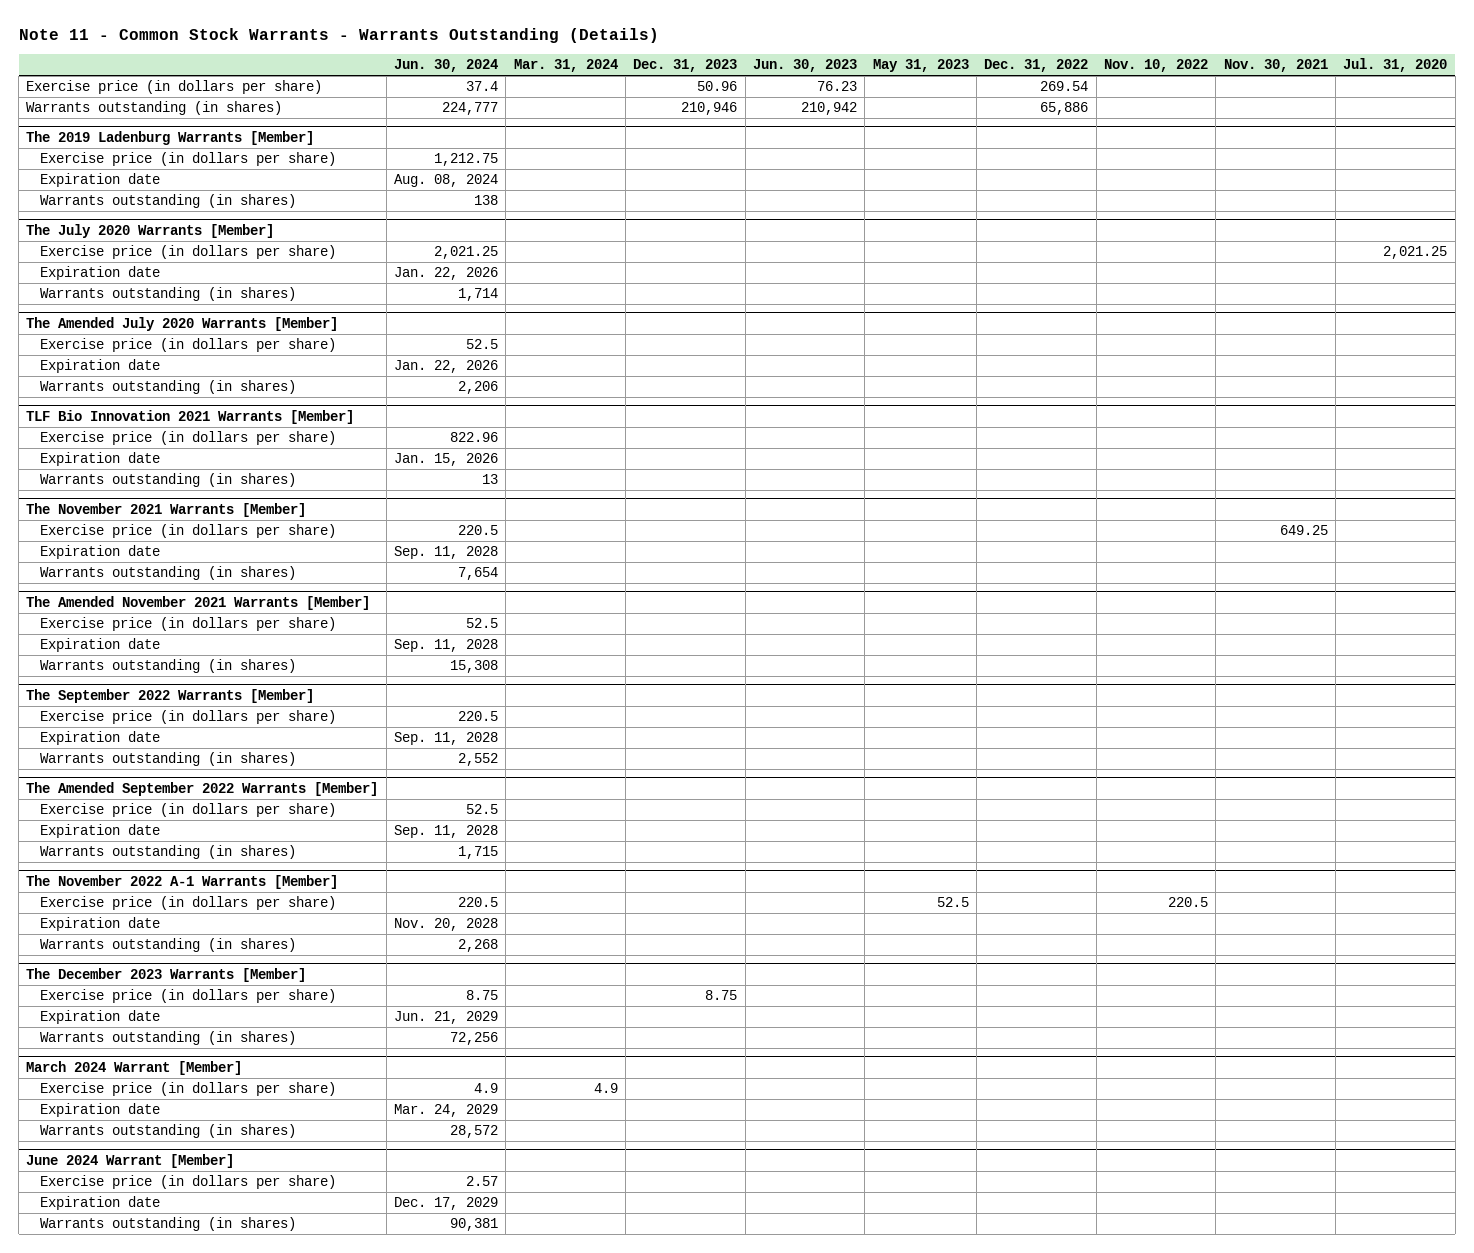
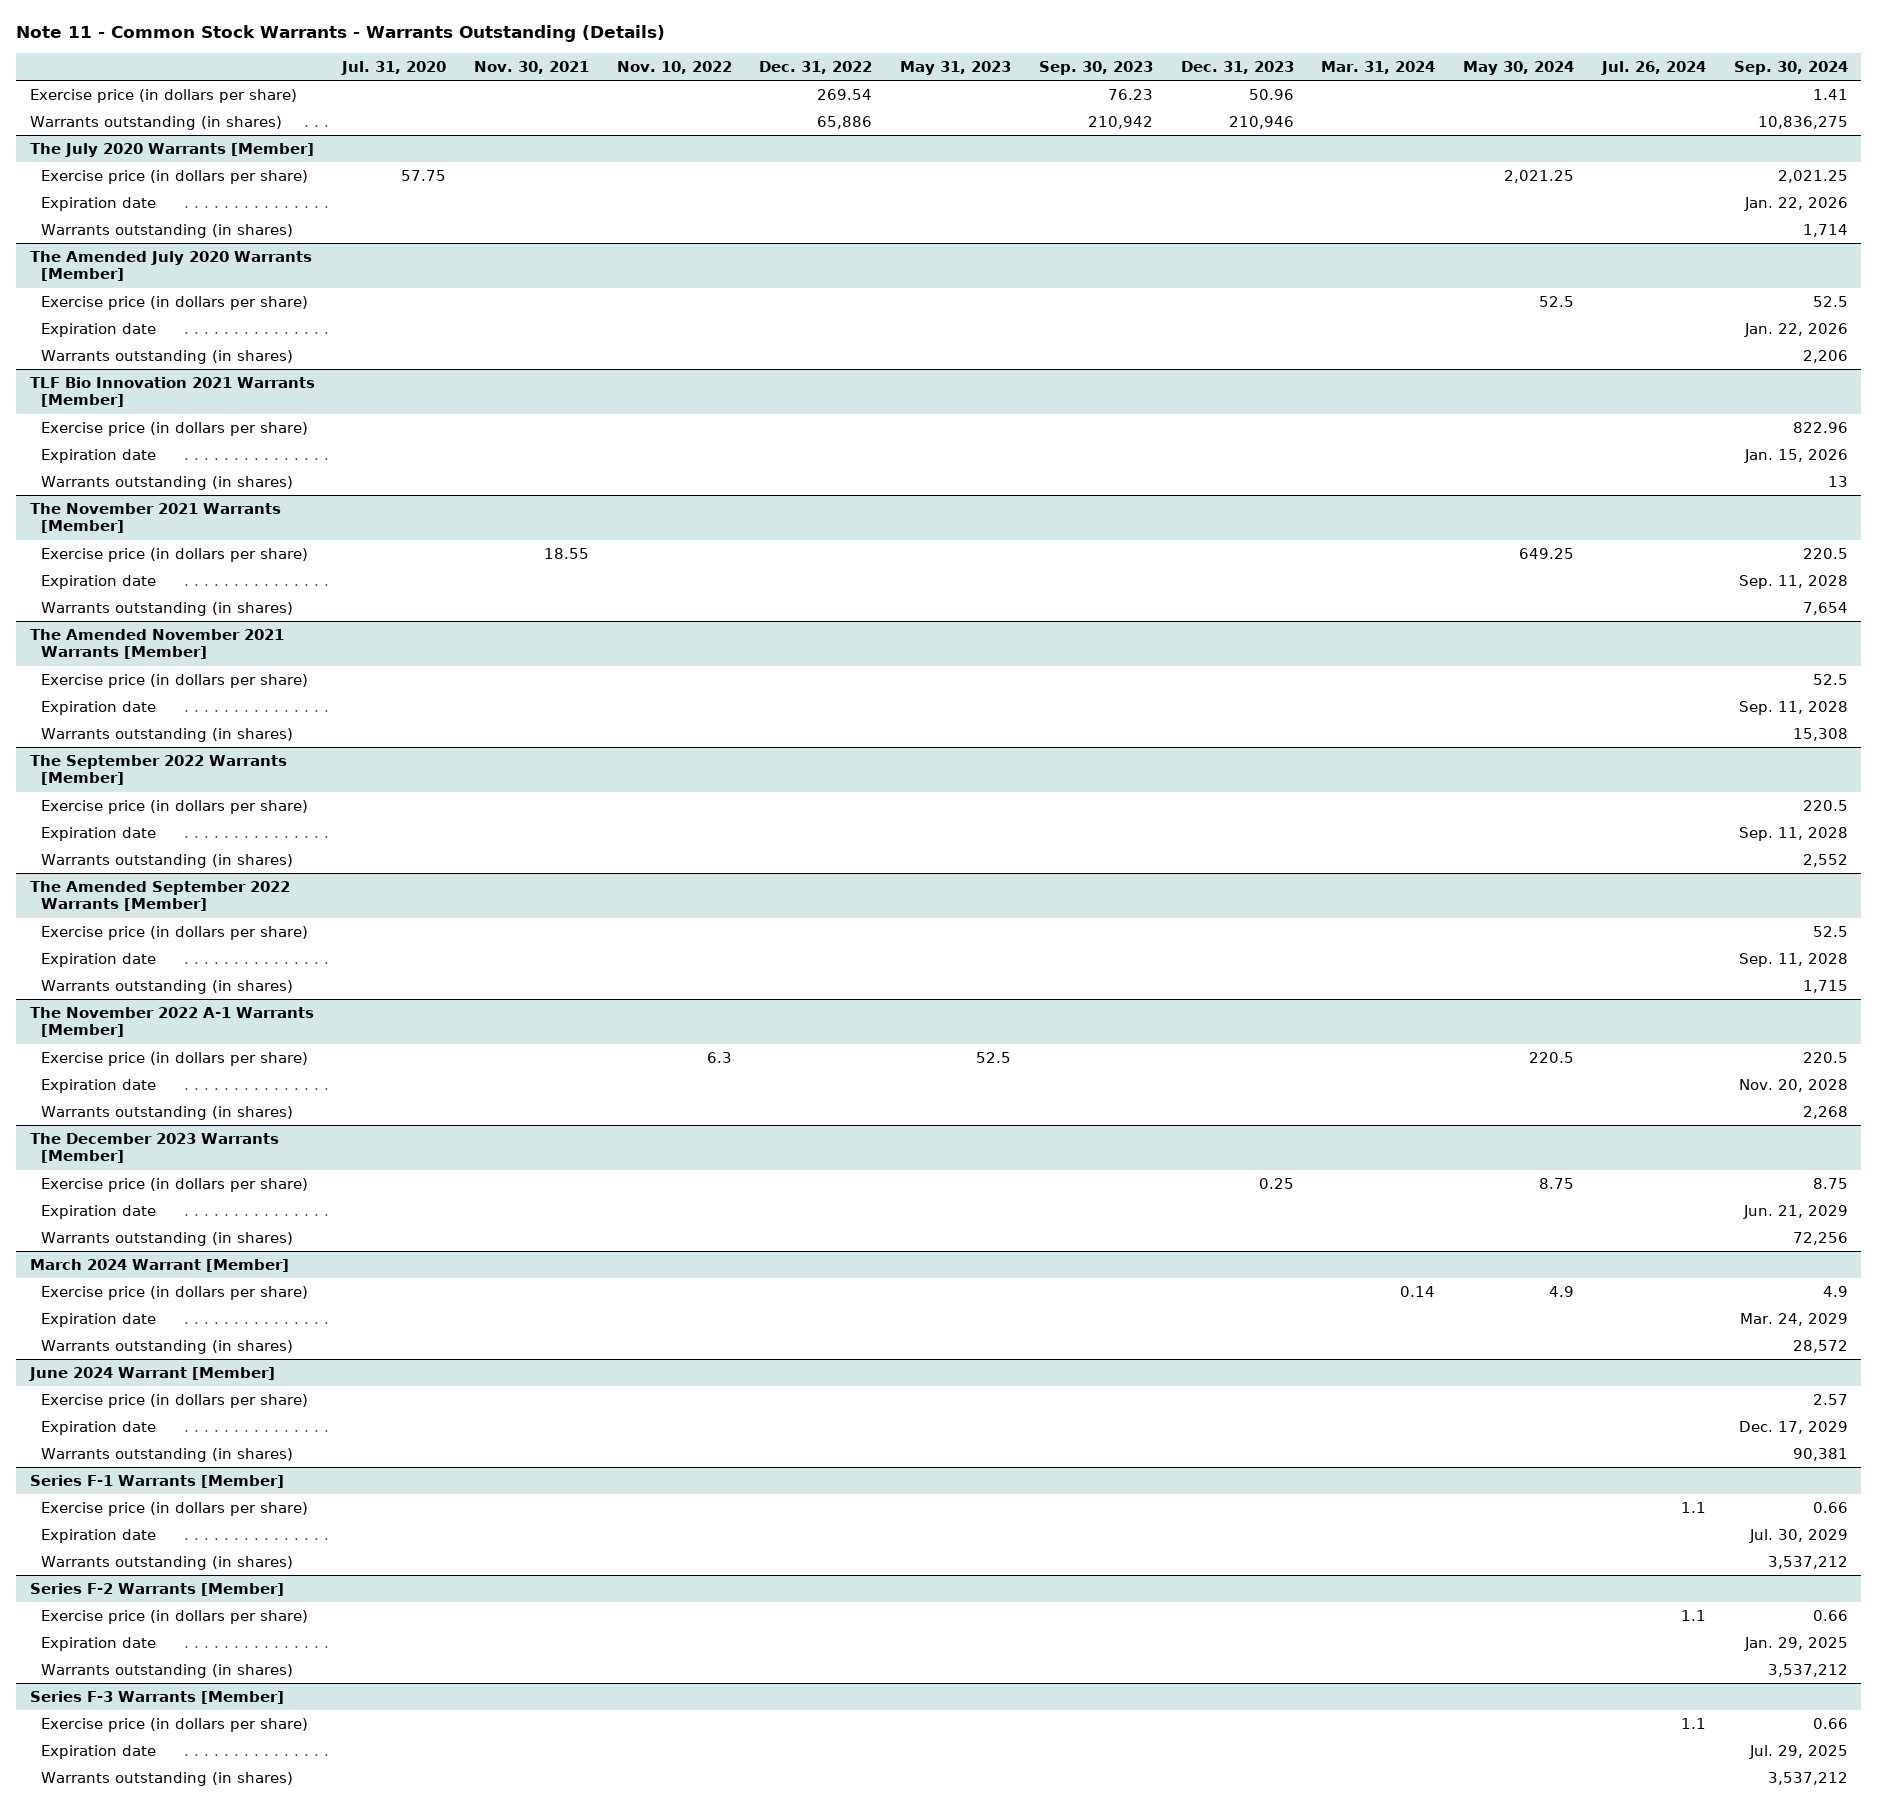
[394,59,499,73] Jun. 30, 2024 -> none
[753,59,858,73] Jun. 30, 2023 -> none
none -> [1038,60,1153,75] Sep. 30, 2023
none -> [1463,60,1575,75] May 30, 2024
none -> [1600,60,1706,75] Jul. 26, 2024
none -> [1733,60,1848,75] Sep. 30, 2024
[26,130,315,145] The 2019 Ladenburg Warrants [Member] -> none
[40,152,337,167] Exercise price (in dollars per share) -> none
[40,173,161,188] Expiration date -> none
[40,194,297,209] Warrants outstanding (in shares) -> none
[1383,246,1448,260] 2,021.25 -> [401,169,447,181] 57.75
[1279,525,1328,536] 649.25 -> [544,547,590,559] 18.55
[1168,897,1209,908] 220.5 -> [706,1051,732,1063] 6.3
[705,990,738,1001] 8.75 -> [1258,1177,1294,1189] 0.25
[593,1083,618,1094] 4.9 -> [1400,1285,1436,1297] 0.14
none -> [29,1474,284,1488] Series F-1 Warrants [Member]
none -> [40,1501,308,1516] Exercise price (in dollars per share)
none -> [40,1528,156,1543] Expiration date
none -> [40,1555,293,1570] Warrants outstanding (in shares)
none -> [29,1582,284,1596] Series F-2 Warrants [Member]
none -> [40,1609,308,1624] Exercise price (in dollars per share)
none -> [40,1636,156,1651] Expiration date
none -> [40,1663,293,1678] Warrants outstanding (in shares)
none -> [29,1690,284,1704] Series F-3 Warrants [Member]
none -> [40,1717,308,1732] Exercise price (in dollars per share)
none -> [40,1744,156,1759] Expiration date
none -> [40,1771,293,1786] Warrants outstanding (in shares)

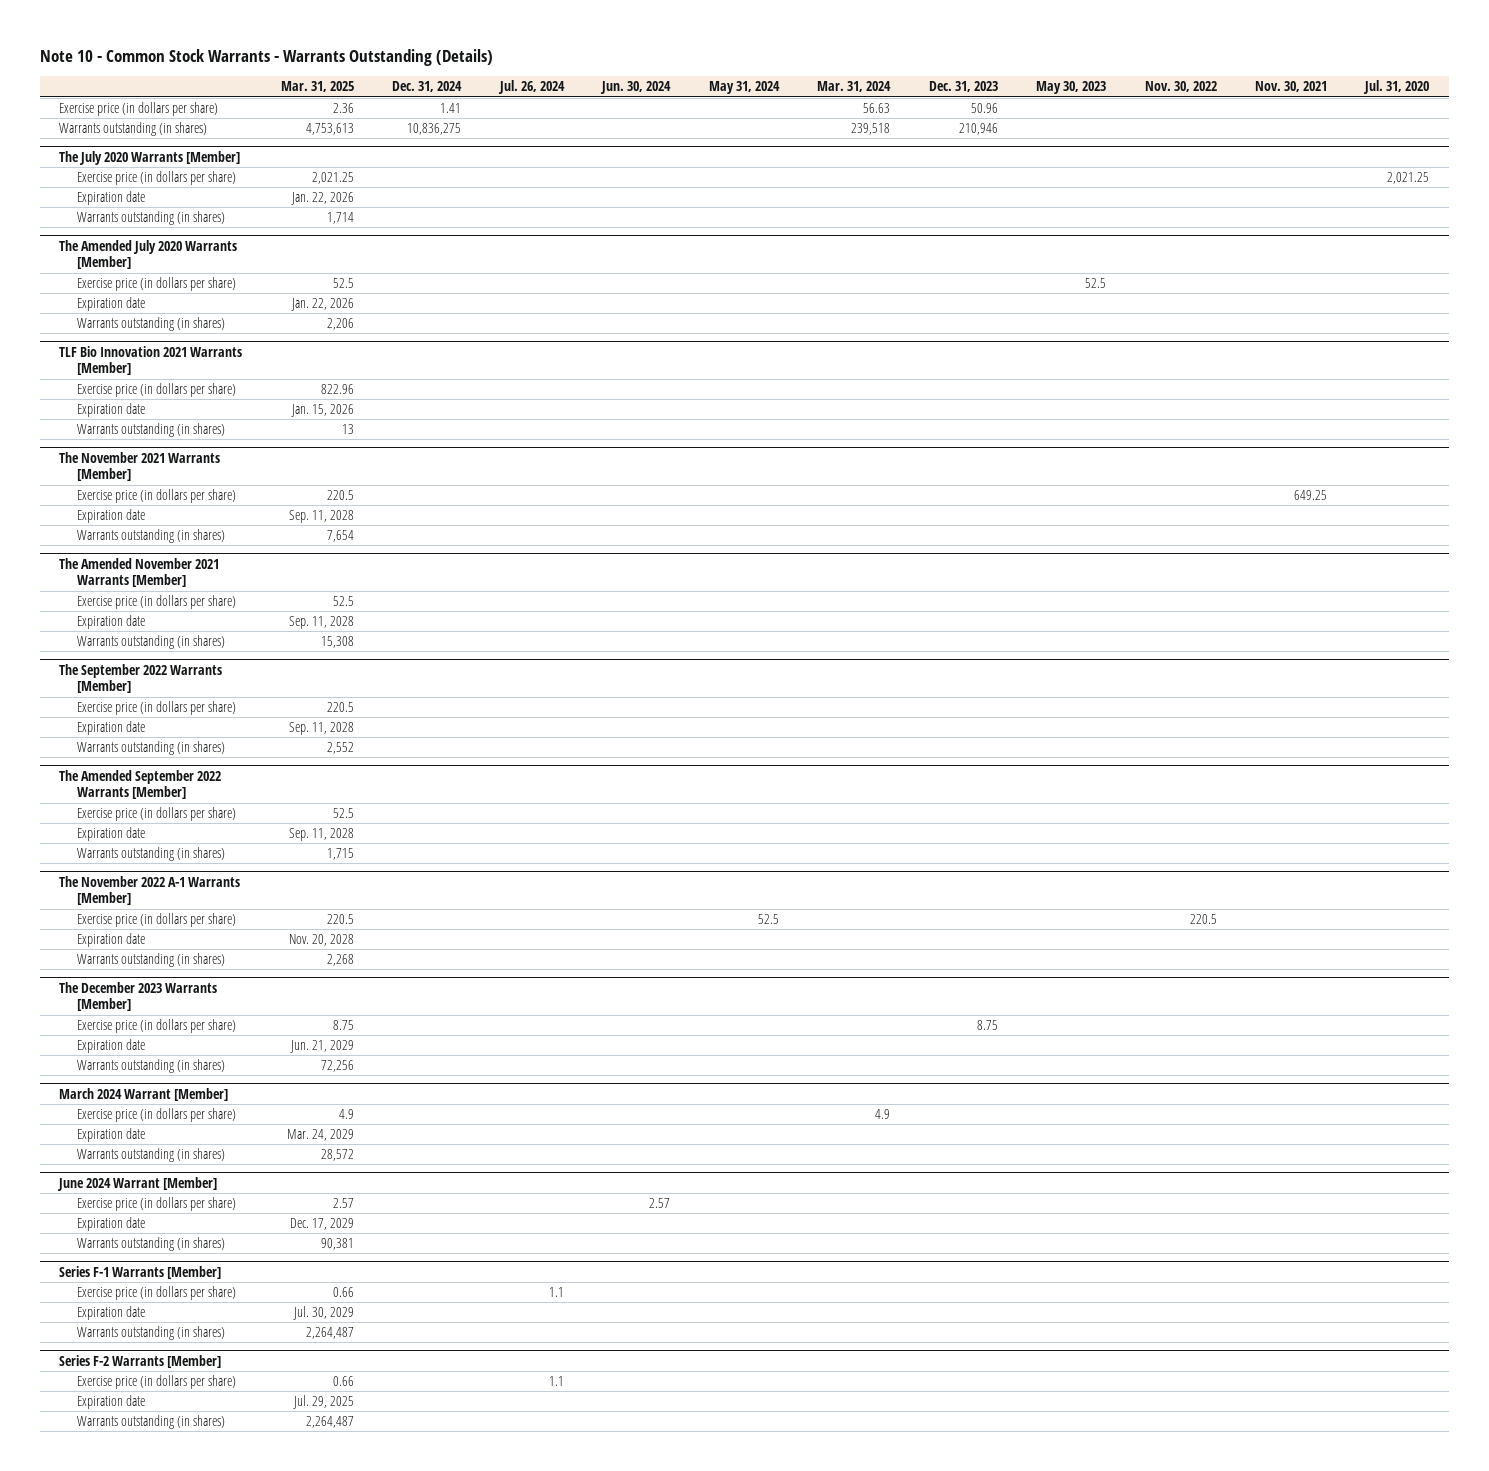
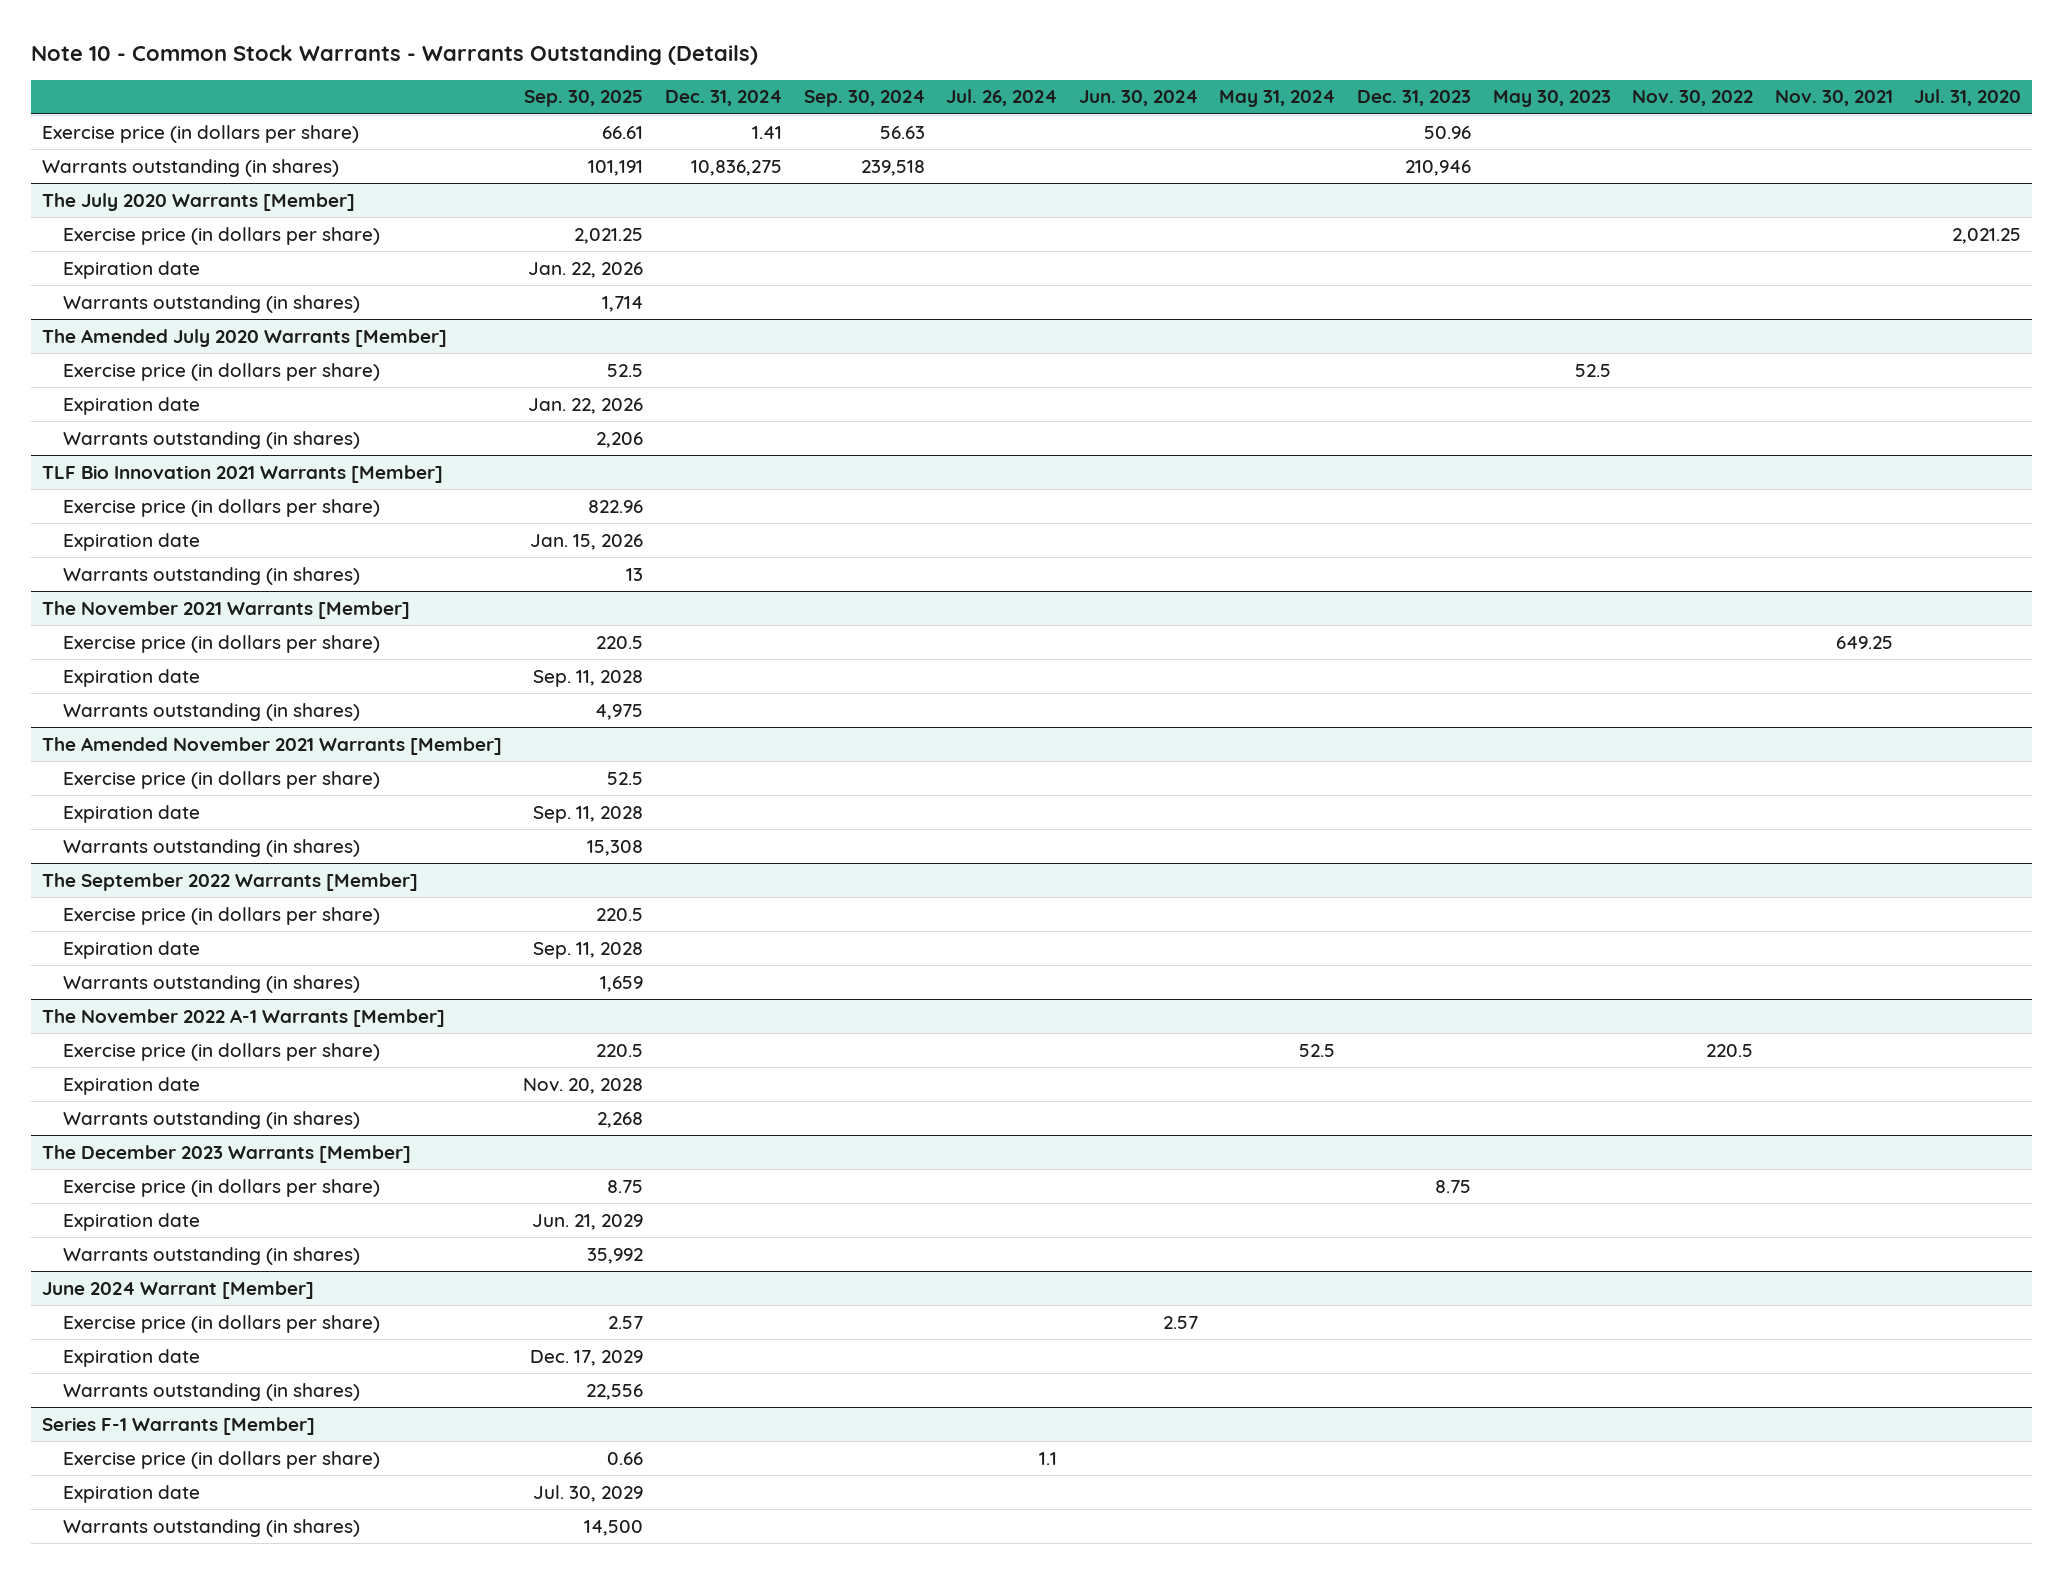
[280,81,354,93] Mar. 31, 2025 -> none
[817,81,892,93] Mar. 31, 2024 -> none
none -> [524,90,644,108] Sep. 30, 2025
none -> [803,90,925,108] Sep. 30, 2024
[59,769,222,800] The Amended September 2022 Warrants [Member] -> none
[77,807,237,822] Exercise price (in dollars per share) -> none
[77,827,146,842] Expiration date -> none
[77,847,226,862] Warrants outstanding (in shares) -> none
[59,1087,229,1101] March 2024 Warrant [Member] -> none
[77,1108,237,1123] Exercise price (in dollars per share) -> none
[77,1128,146,1143] Expiration date -> none
[77,1148,226,1163] Warrants outstanding (in shares) -> none
[59,1354,222,1368] Series F-2 Warrants [Member] -> none
[77,1375,237,1390] Exercise price (in dollars per share) -> none
[77,1395,146,1410] Expiration date -> none
[77,1415,226,1430] Warrants outstanding (in shares) -> none

